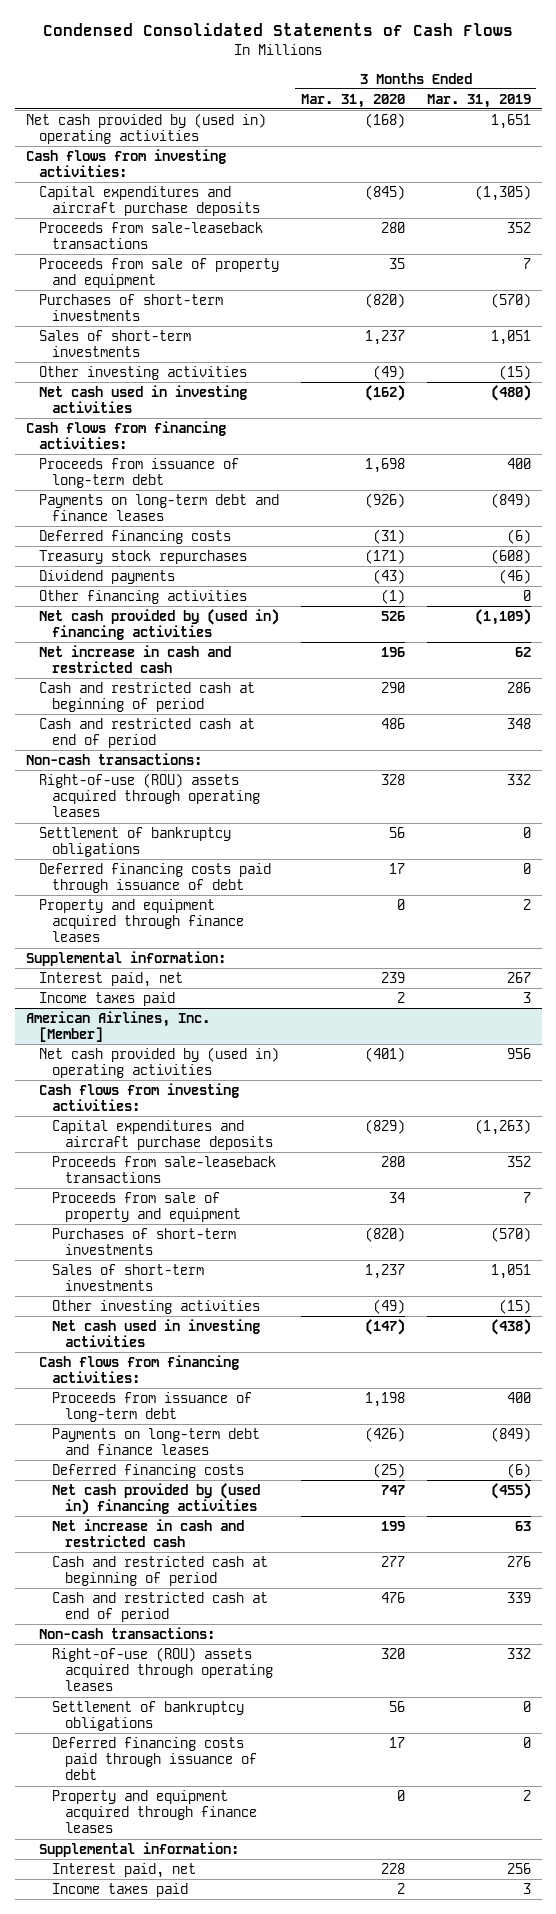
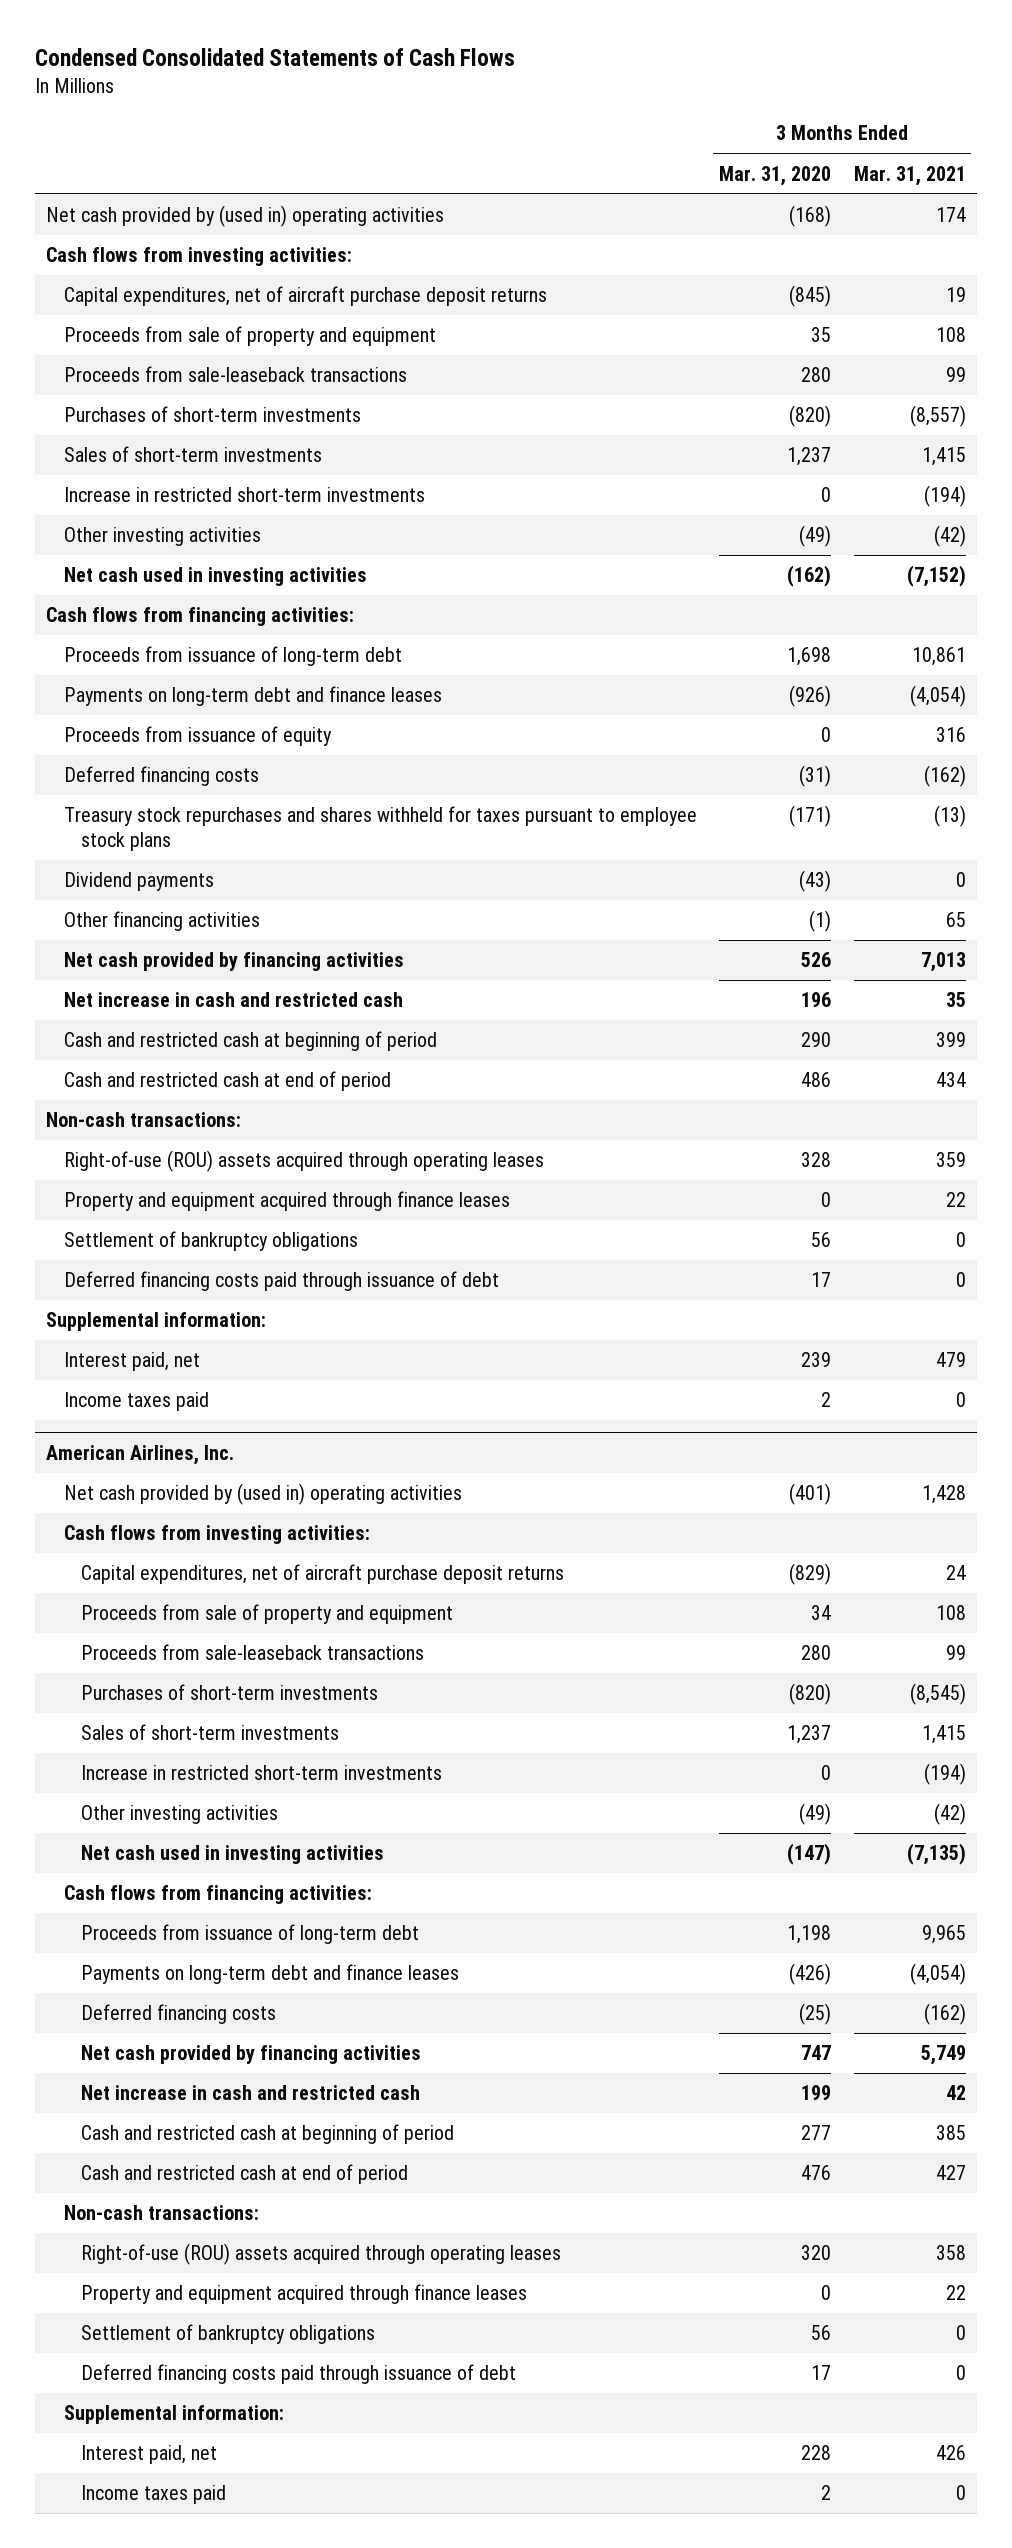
[426,93,531,108] Mar. 31, 2019 -> none
none -> [853,165,966,186] Mar. 31, 2021
[38,185,260,217] Capital expenditures and aircraft purchase deposits -> [63,286,547,307] Capital expenditures, net of aircraft purchase deposit returns
[38,221,263,250] Proceeds from sale-leaseback transactions -> [63,366,407,383] Proceeds from sale-leaseback transactions
none -> [63,487,425,503] Increase in restricted short-term investments
none -> [63,726,332,747] Proceeds from issuance of equity
[38,549,247,564] Treasury stock repurchases -> [63,806,697,852] Treasury stock repurchases and shares withheld for taxes pursuant to employee stock plans
[38,608,279,641] Net cash provided by (used in) financing activities -> [63,952,404,972] Net cash provided by financing activities
[38,898,244,943] Property and equipment acquired through finance leases -> [63,1191,510,1212] Property and equipment acquired through finance leases
[25,1010,210,1043] American Airlines, Inc. [Member] -> [46,1444,235,1465] American Airlines, Inc.
[51,1155,276,1184] Proceeds from sale-leaseback transactions -> none
[51,1119,274,1151] Capital expenditures and aircraft purchase deposits -> [80,1564,564,1585] Capital expenditures, net of aircraft purchase deposit returns
none -> [80,1644,424,1661] Proceeds from sale-leaseback transactions
none -> [80,1765,442,1781] Increase in restricted short-term investments
[51,1482,260,1516] Net cash provided by (used in) financing activities -> [80,2045,421,2065] Net cash provided by financing activities
none -> [80,2284,527,2305] Property and equipment acquired through finance leases
[51,1789,258,1834] Property and equipment acquired through finance leases -> none

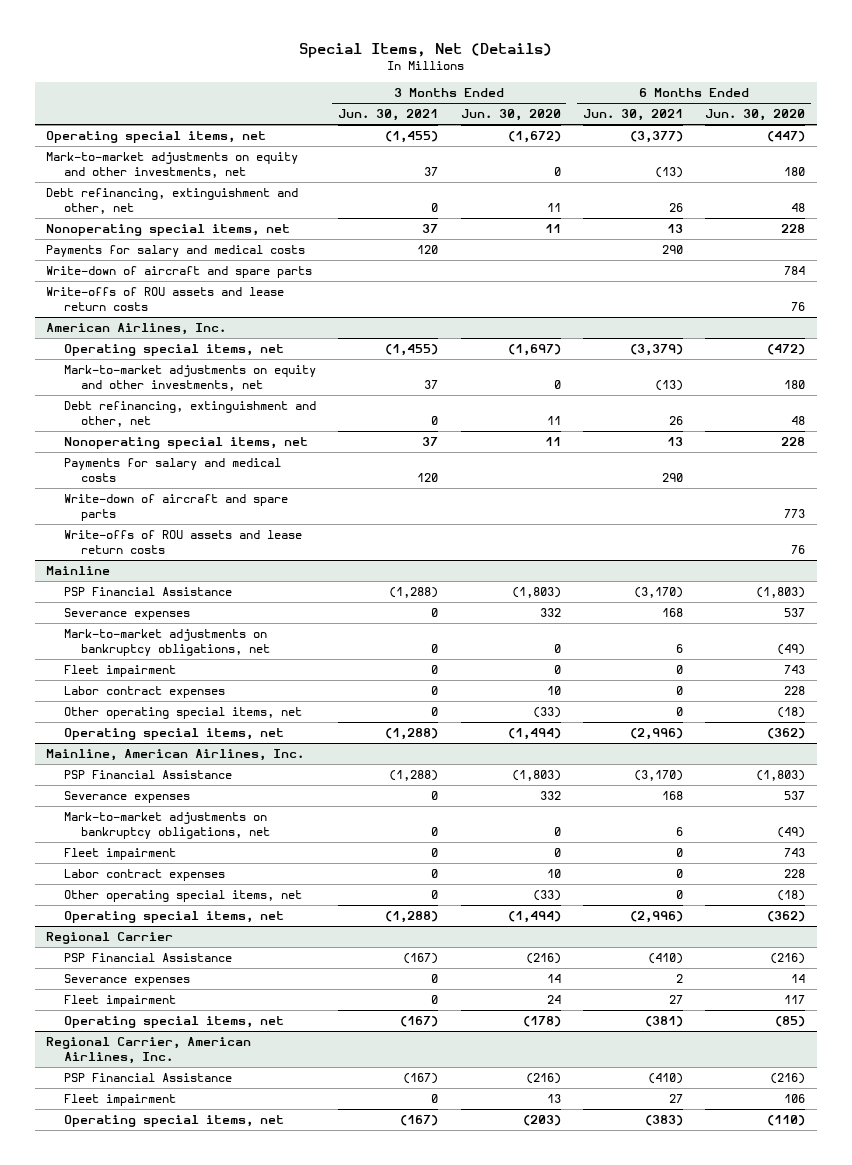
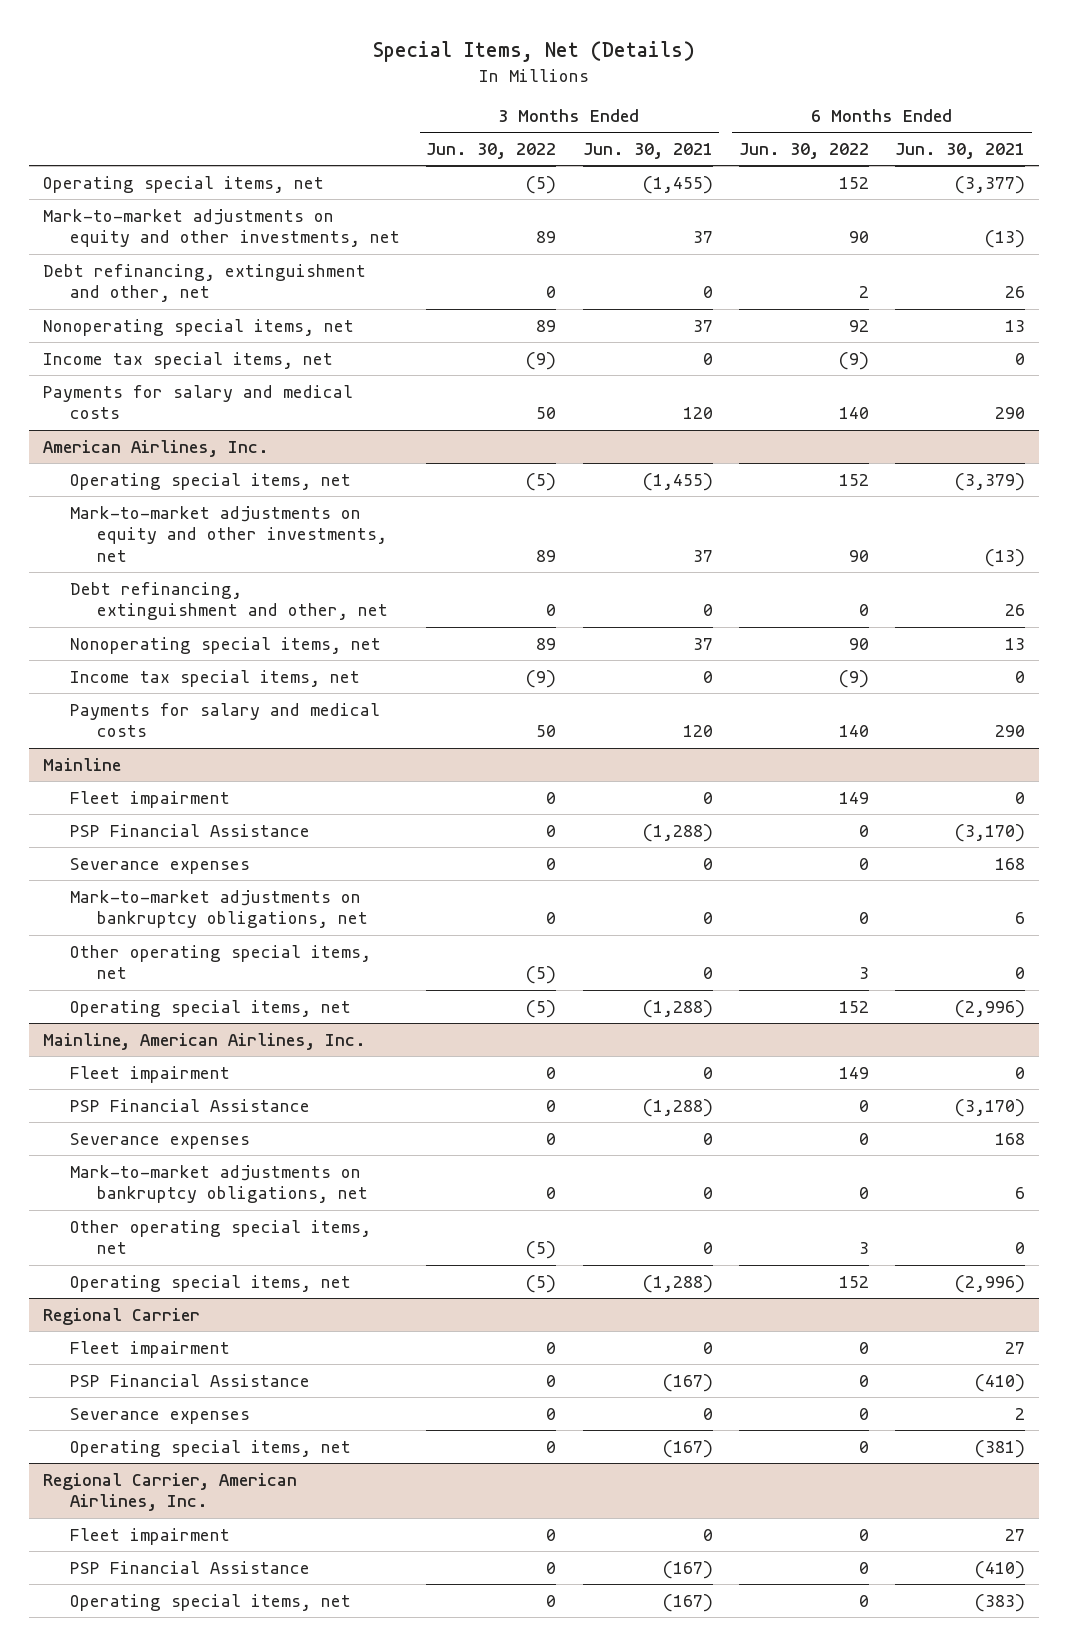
[460,109,561,122] Jun. 30, 2020 -> none
[705,109,806,122] Jun. 30, 2020 -> none
none -> [426,143,557,160] Jun. 30, 2022
none -> [738,143,869,160] Jun. 30, 2022
none -> [42,351,333,369] Income tax special items, net
[46,266,313,279] Write-down of aircraft and spare parts -> none
[46,287,285,312] Write-offs of ROU assets and lease return costs -> none
none -> [69,669,360,687] Income tax special items, net
[63,494,288,522] Write-down of aircraft and spare parts -> none
[63,530,302,555] Write-offs of ROU assets and lease return costs -> none
[63,665,176,678] Fleet impairment -> [69,790,230,808] Fleet impairment
[63,686,225,699] Labor contract expenses -> none
[63,848,176,861] Fleet impairment -> [69,1065,230,1083] Fleet impairment
[63,869,225,882] Labor contract expenses -> none
[63,995,176,1008] Fleet impairment -> [69,1340,230,1358] Fleet impairment
[63,1073,232,1083] PSP Financial Assistance -> [69,1560,310,1574] PSP Financial Assistance

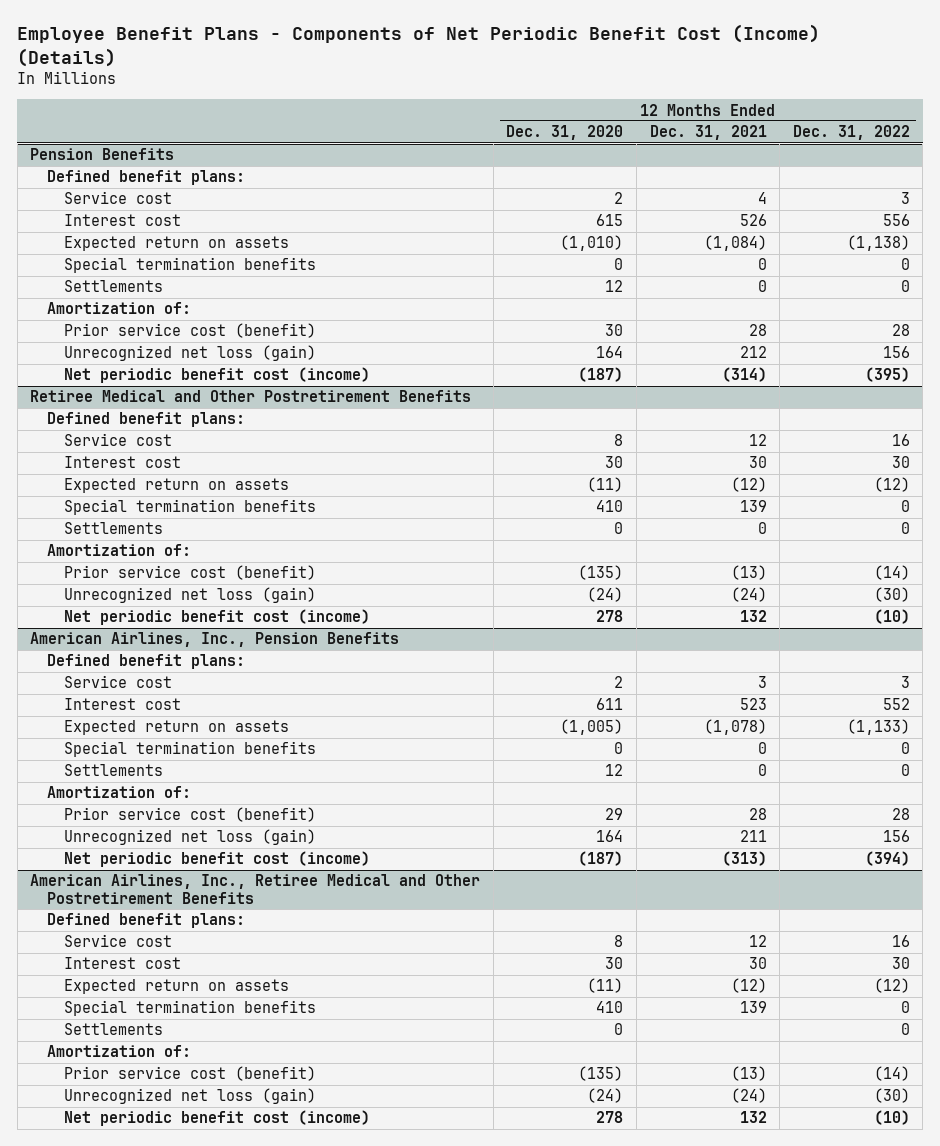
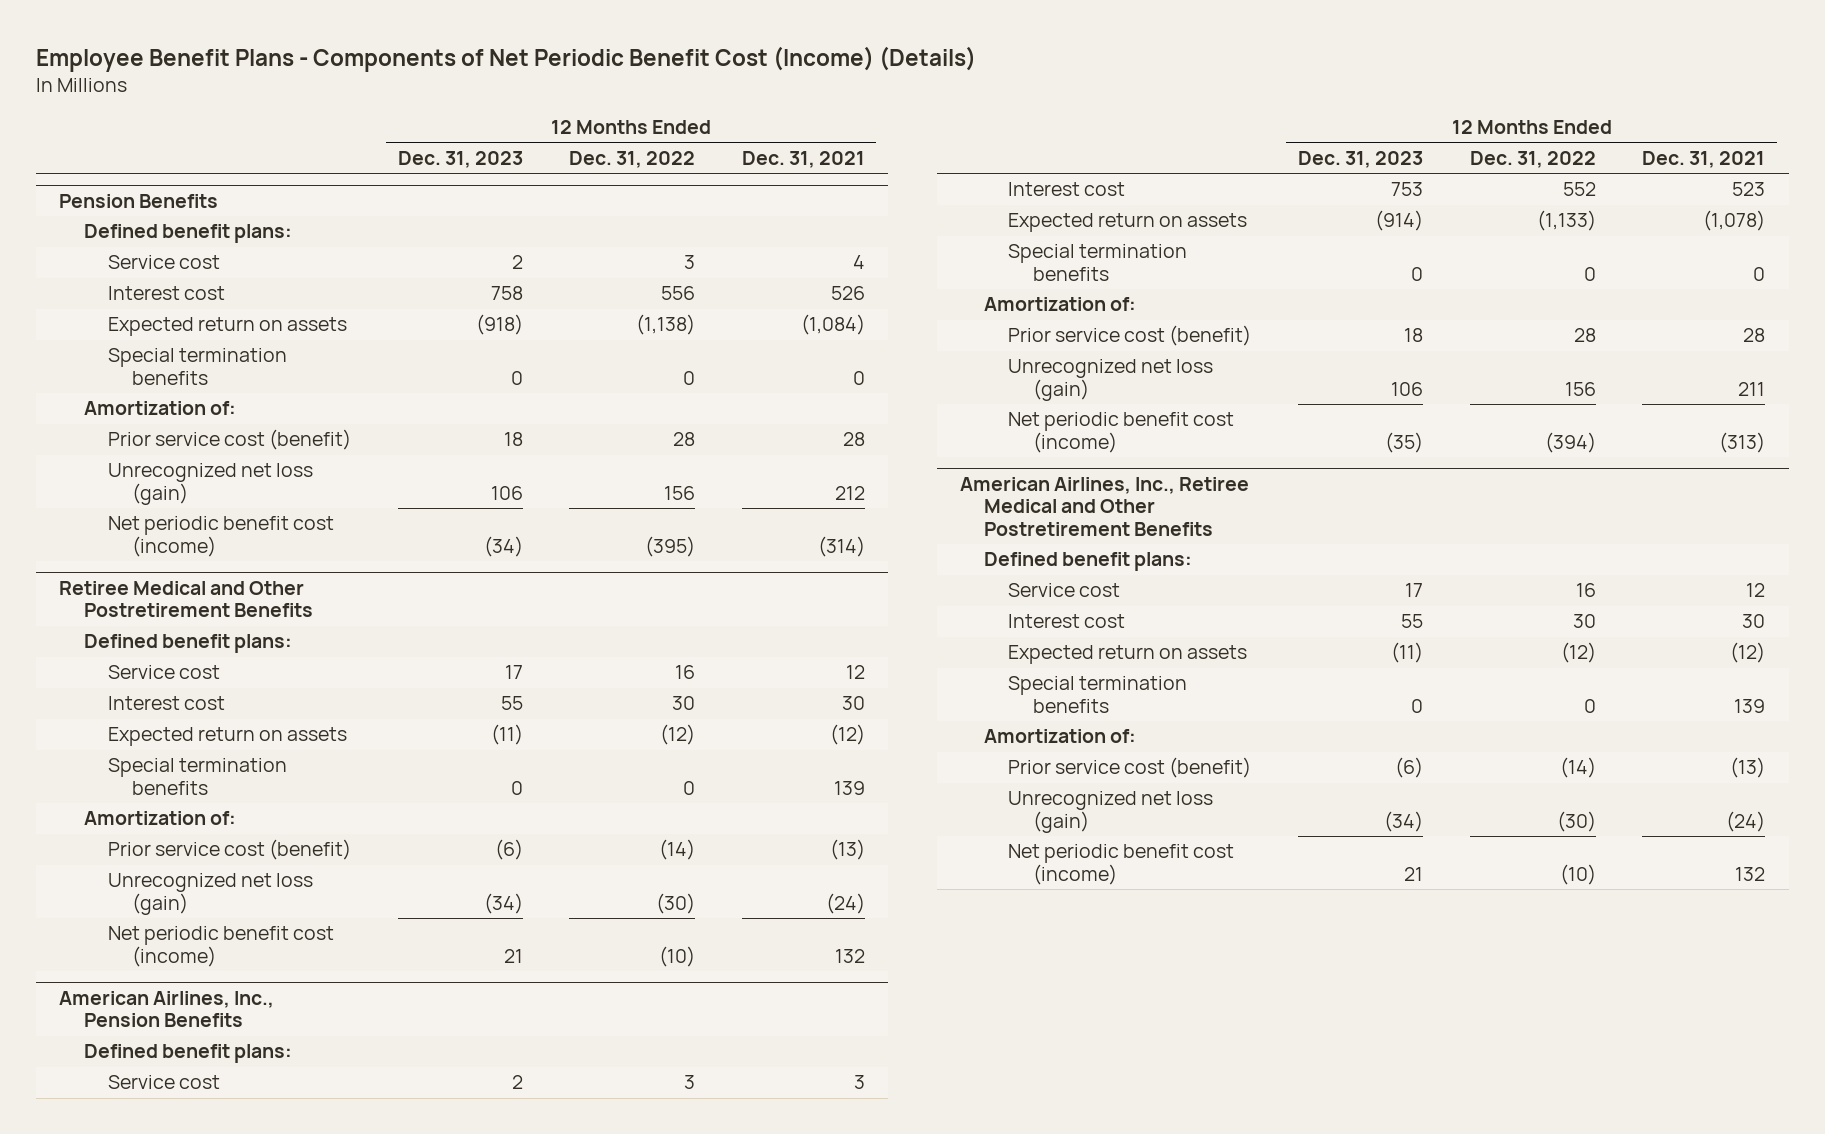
[506,125,624,141] Dec. 31, 2020 -> none
none -> [397,151,523,169] Dec. 31, 2023
[64,280,164,293] Settlements -> none
[64,522,164,535] Settlements -> none
[64,764,164,777] Settlements -> none
[64,1023,164,1036] Settlements -> none

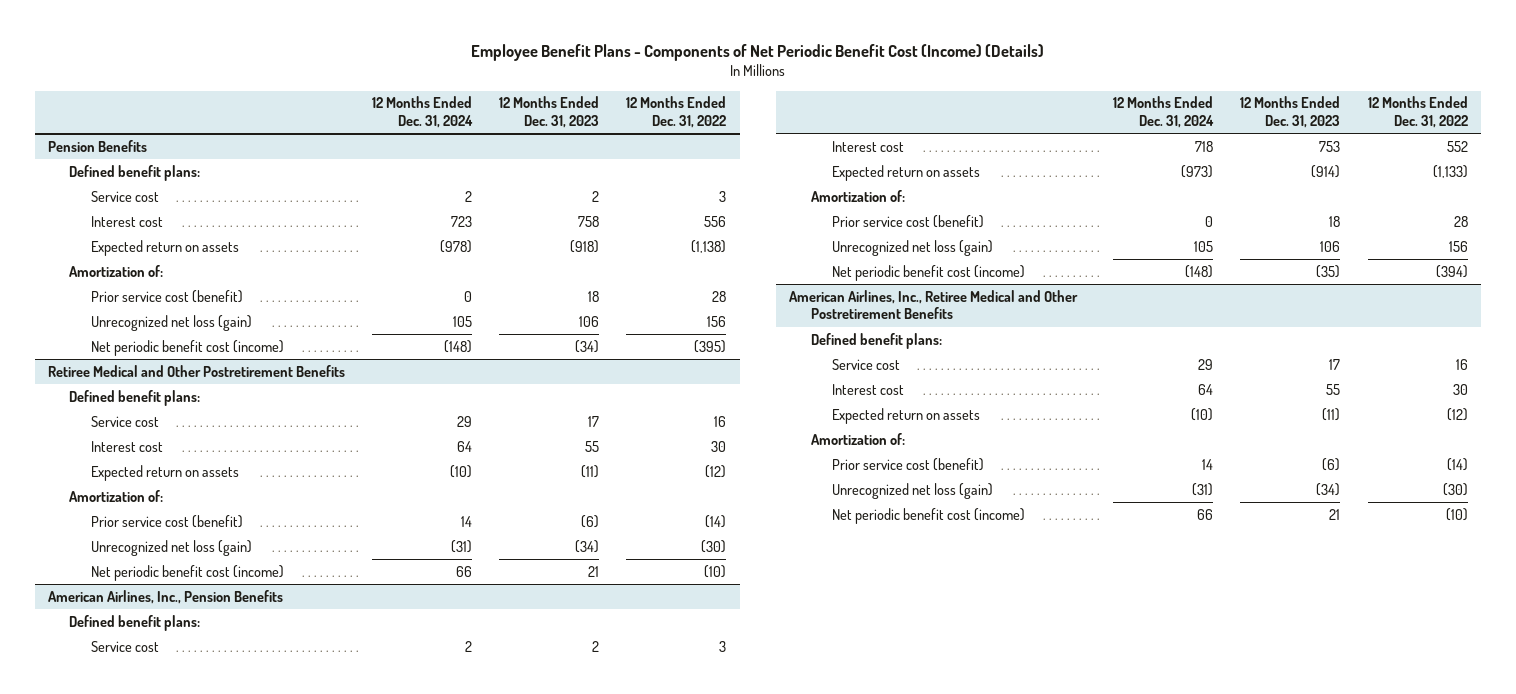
[741,151,865,169] Dec. 31, 2021 -> none
none -> [372,96,474,128] 12 Months Ended Dec. 31, 2024
[107,348,287,386] Special termination benefits -> none
[107,758,287,796] Special termination benefits -> none
[1008,244,1188,282] Special termination benefits -> none
[1008,676,1188,714] Special termination benefits -> none

